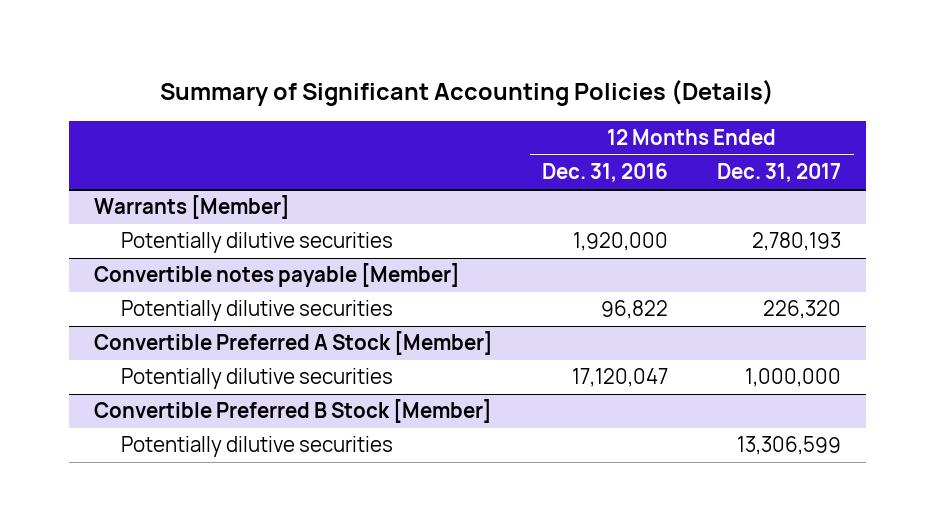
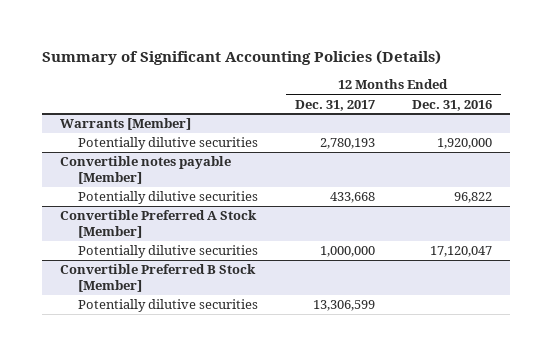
[763,300,842,320] 226,320 -> [329,192,375,204] 433,668

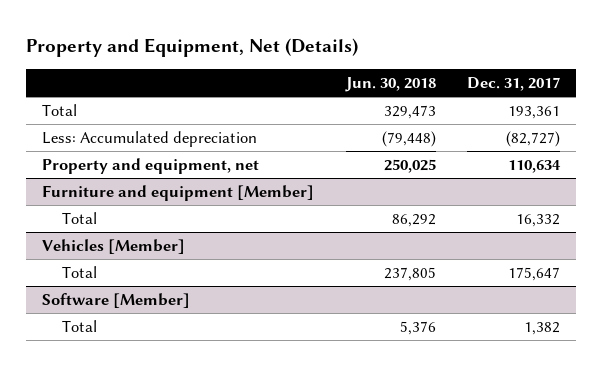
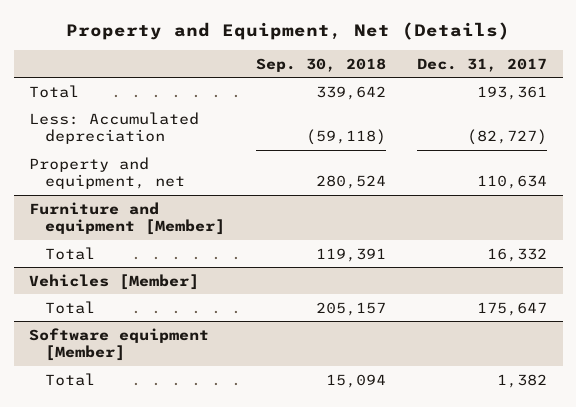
[344,76,436,92] Jun. 30, 2018 -> none
none -> [256,57,387,72] Sep. 30, 2018
[42,293,191,309] Software [Member] -> [29,327,210,362] Software equipment [Member]

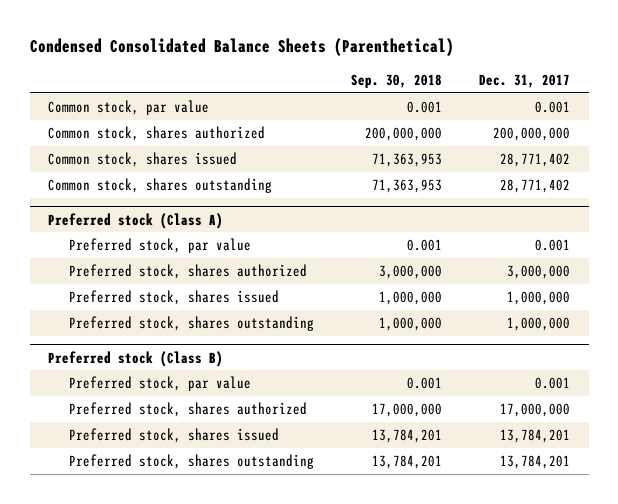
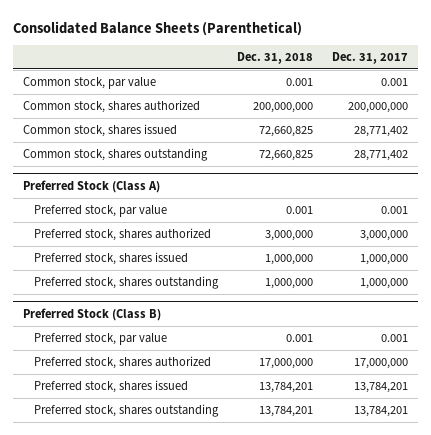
[29,38,454,57] Condensed Consolidated Balance Sheets (Parenthetical) -> [13,20,303,36] Consolidated Balance Sheets (Parenthetical)
[351,73,443,88] Sep. 30, 2018 -> none
none -> [236,52,313,65] Dec. 31, 2018
[48,212,224,229] Preferred stock (Class A) -> [22,179,160,193] Preferred Stock (Class A)
[48,350,224,367] Preferred stock (Class B) -> [22,307,161,321] Preferred Stock (Class B)

